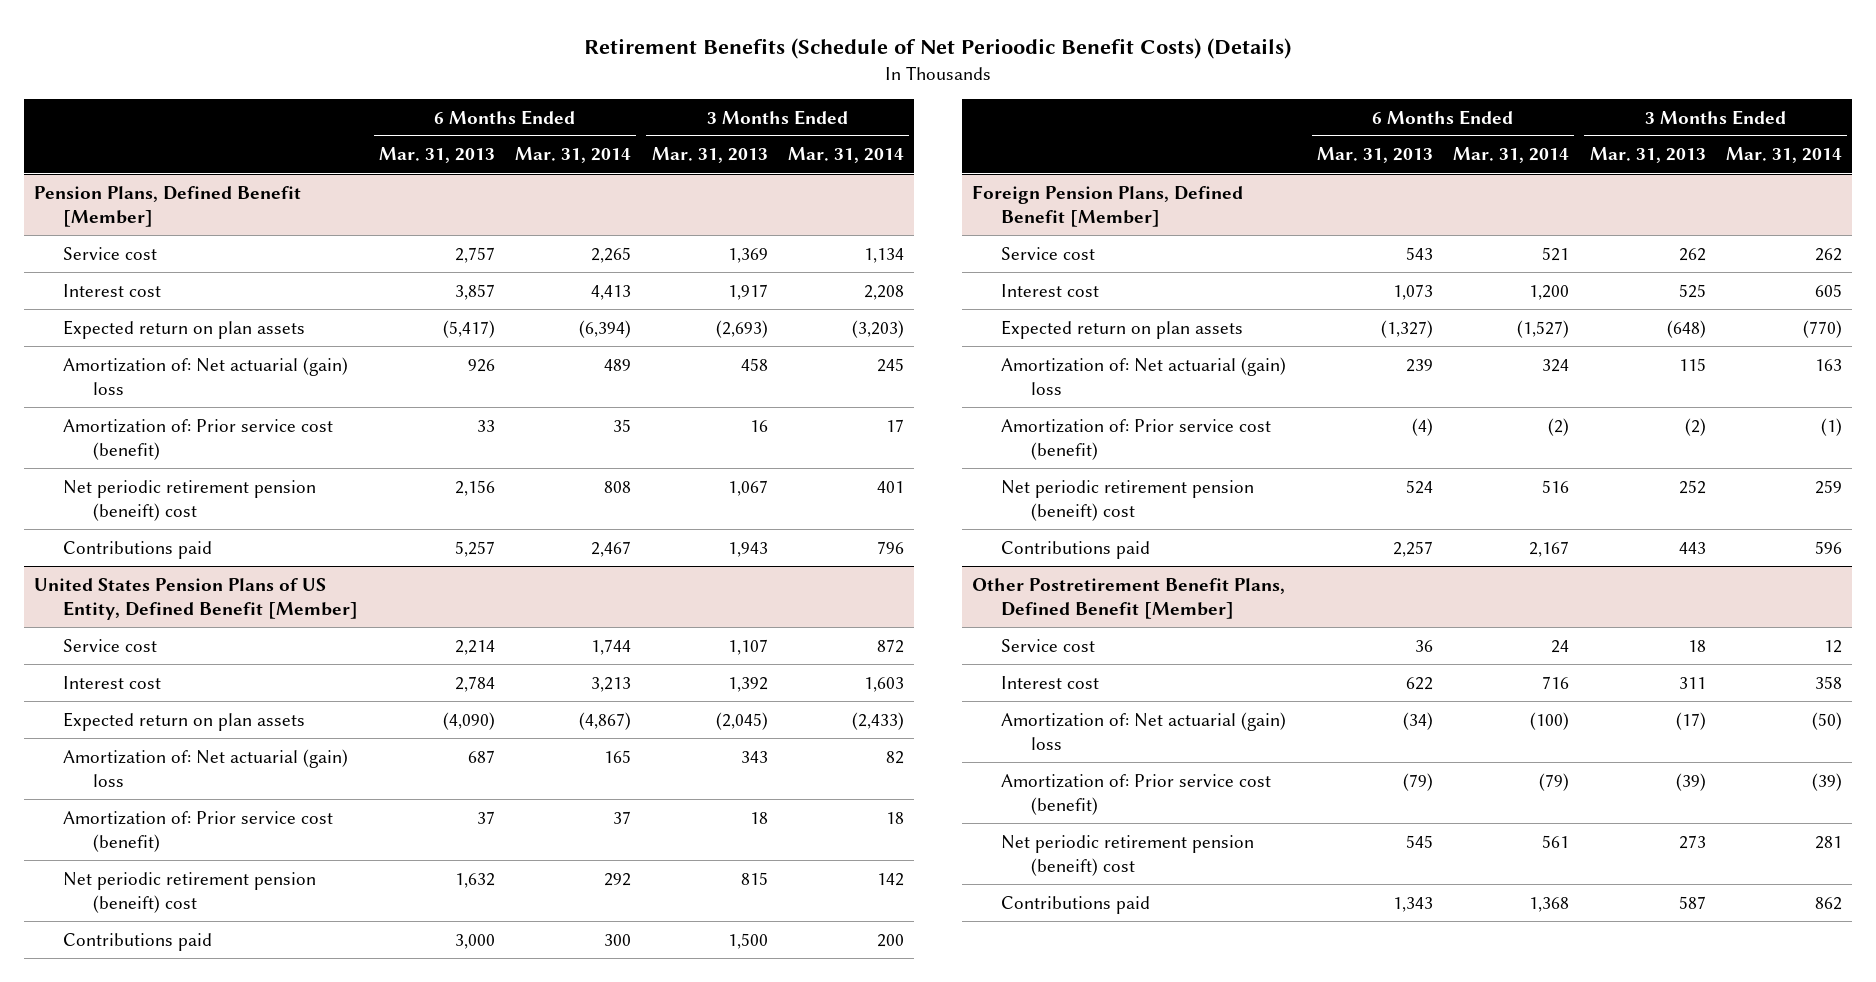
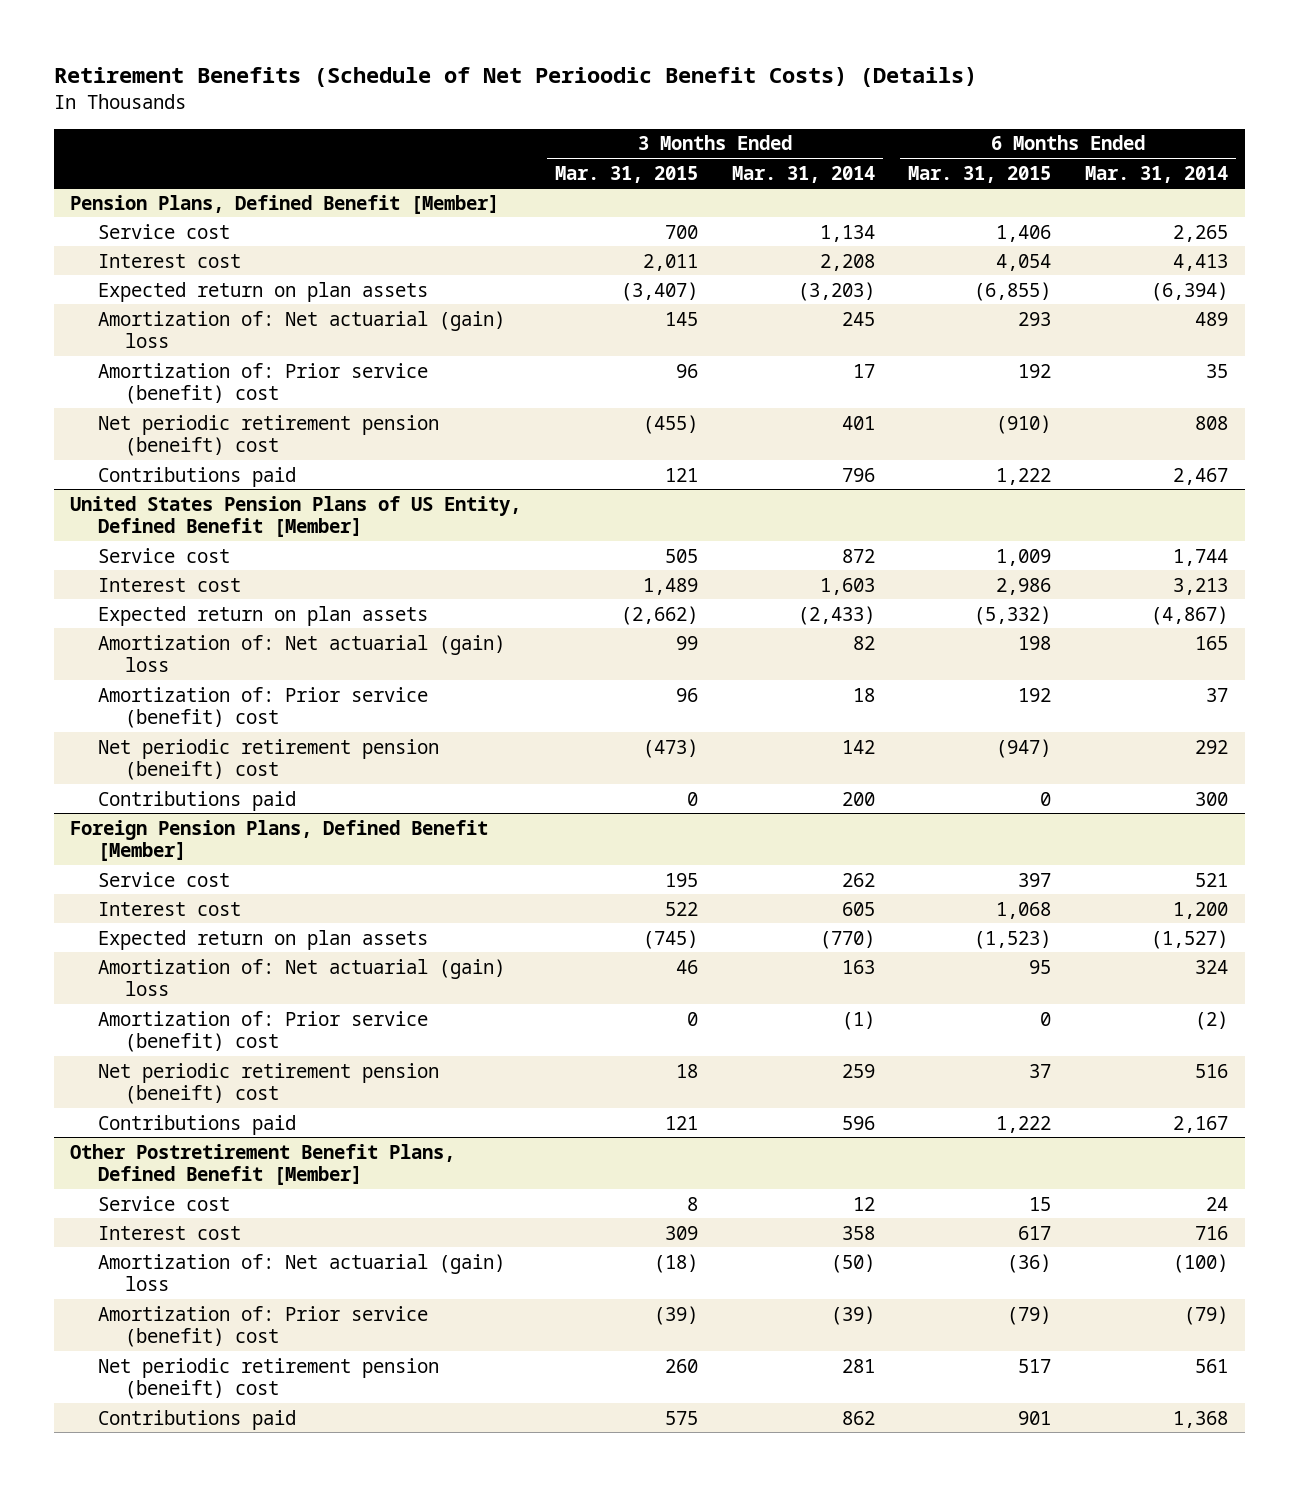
[378,147,495,164] Mar. 31, 2013 -> none
[651,147,768,164] Mar. 31, 2013 -> none
none -> [555,165,699,183] Mar. 31, 2015
none -> [908,165,1052,183] Mar. 31, 2015
[63,418,334,460] Amortization of: Prior service cost (benefit) -> [97,362,428,405] Amortization of: Prior service (benefit) cost
[63,810,334,852] Amortization of: Prior service cost (benefit) -> [97,686,428,729] Amortization of: Prior service (benefit) cost
[1001,418,1272,460] Amortization of: Prior service cost (benefit) -> [97,1010,428,1053] Amortization of: Prior service (benefit) cost
[1001,773,1272,815] Amortization of: Prior service cost (benefit) -> [97,1305,428,1348] Amortization of: Prior service (benefit) cost

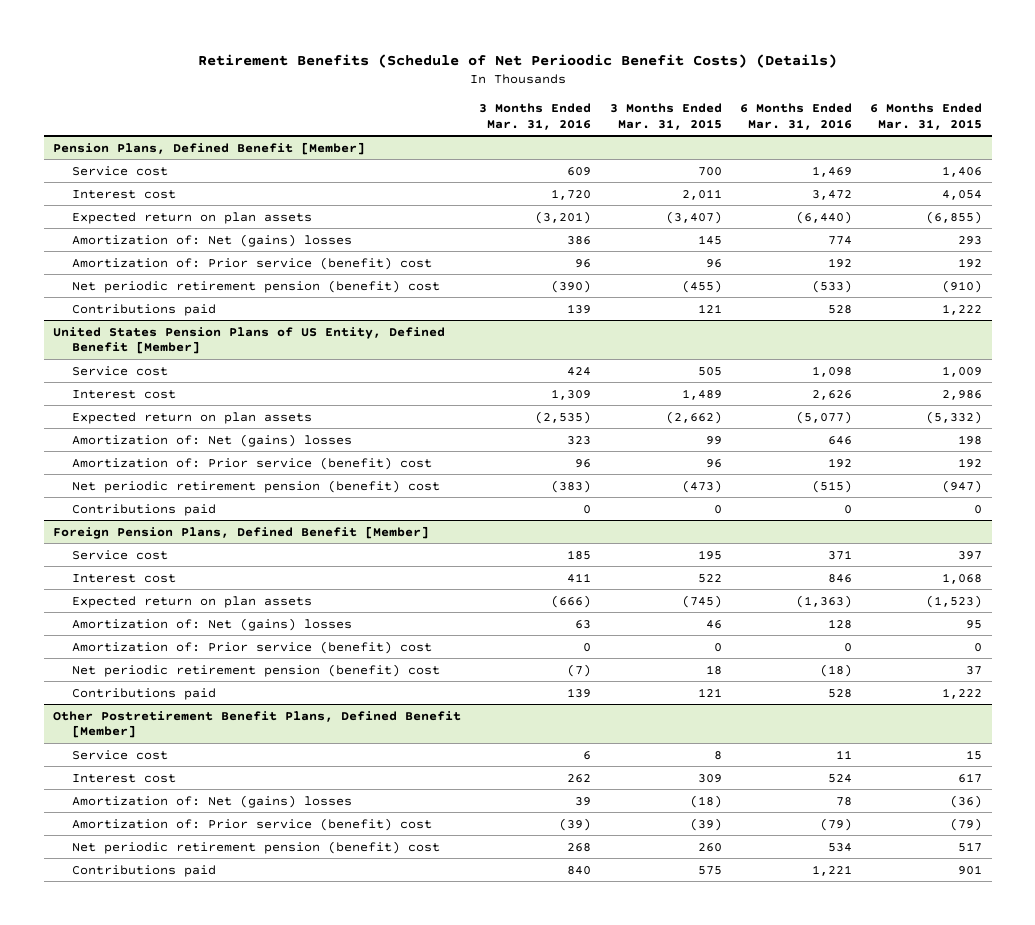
[731,165,875,183] Mar. 31, 2014 -> none
[1085,165,1229,183] Mar. 31, 2014 -> none
none -> [479,103,592,130] 3 Months Ended Mar. 31, 2016
none -> [740,103,853,130] 6 Months Ended Mar. 31, 2016
[97,310,505,349] Amortization of: Net actuarial (gain) loss -> [71,233,352,247] Amortization of: Net (gains) losses
[97,414,439,457] Net periodic retirement pension (beneift) cost -> [71,279,440,293] Net periodic retirement pension (benefit) cost
[97,634,505,673] Amortization of: Net actuarial (gain) loss -> [71,433,352,447] Amortization of: Net (gains) losses
[97,738,439,781] Net periodic retirement pension (beneift) cost -> [71,479,440,493] Net periodic retirement pension (benefit) cost
[97,958,505,997] Amortization of: Net actuarial (gain) loss -> [71,617,352,631] Amortization of: Net (gains) losses
[97,1062,439,1105] Net periodic retirement pension (beneift) cost -> [71,663,440,677] Net periodic retirement pension (benefit) cost
[97,1253,505,1292] Amortization of: Net actuarial (gain) loss -> [71,794,352,808] Amortization of: Net (gains) losses
[97,1357,439,1400] Net periodic retirement pension (beneift) cost -> [71,840,440,854] Net periodic retirement pension (benefit) cost

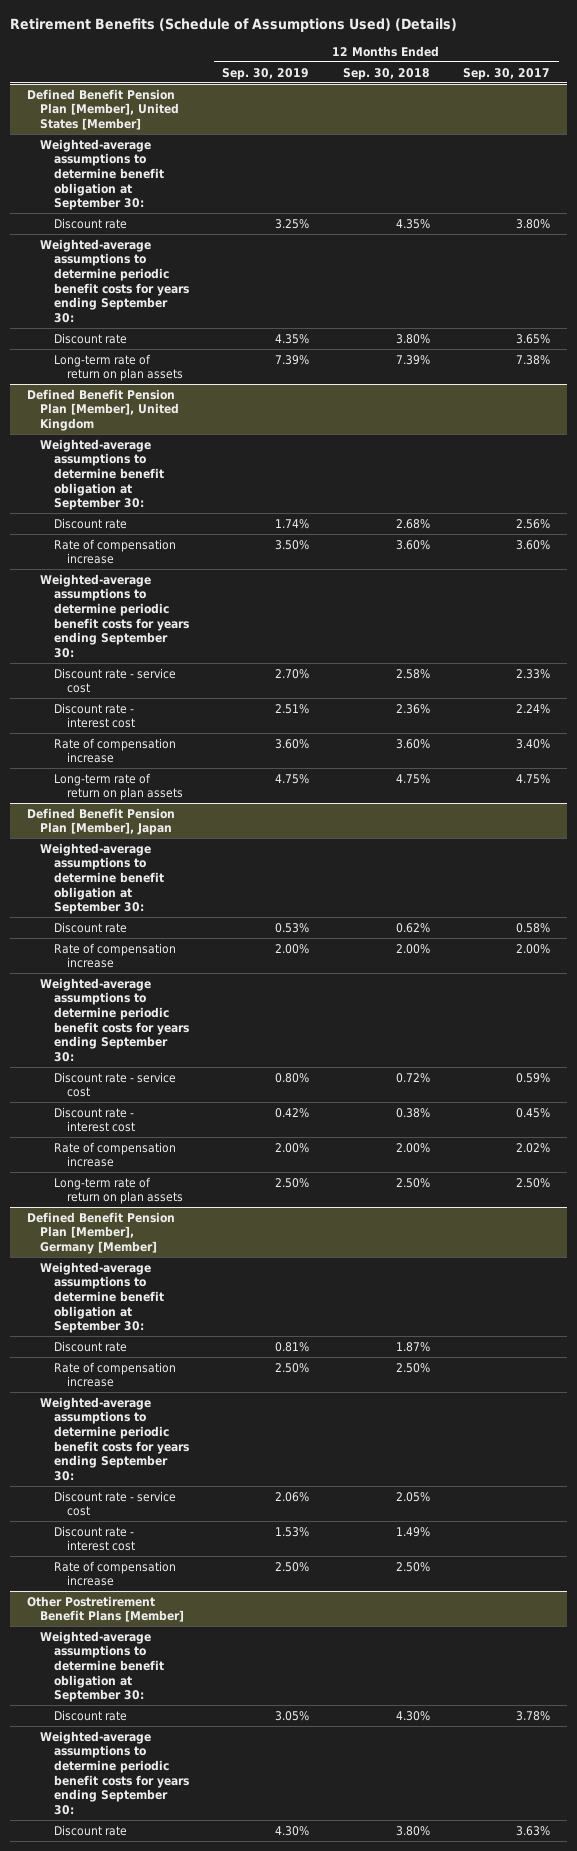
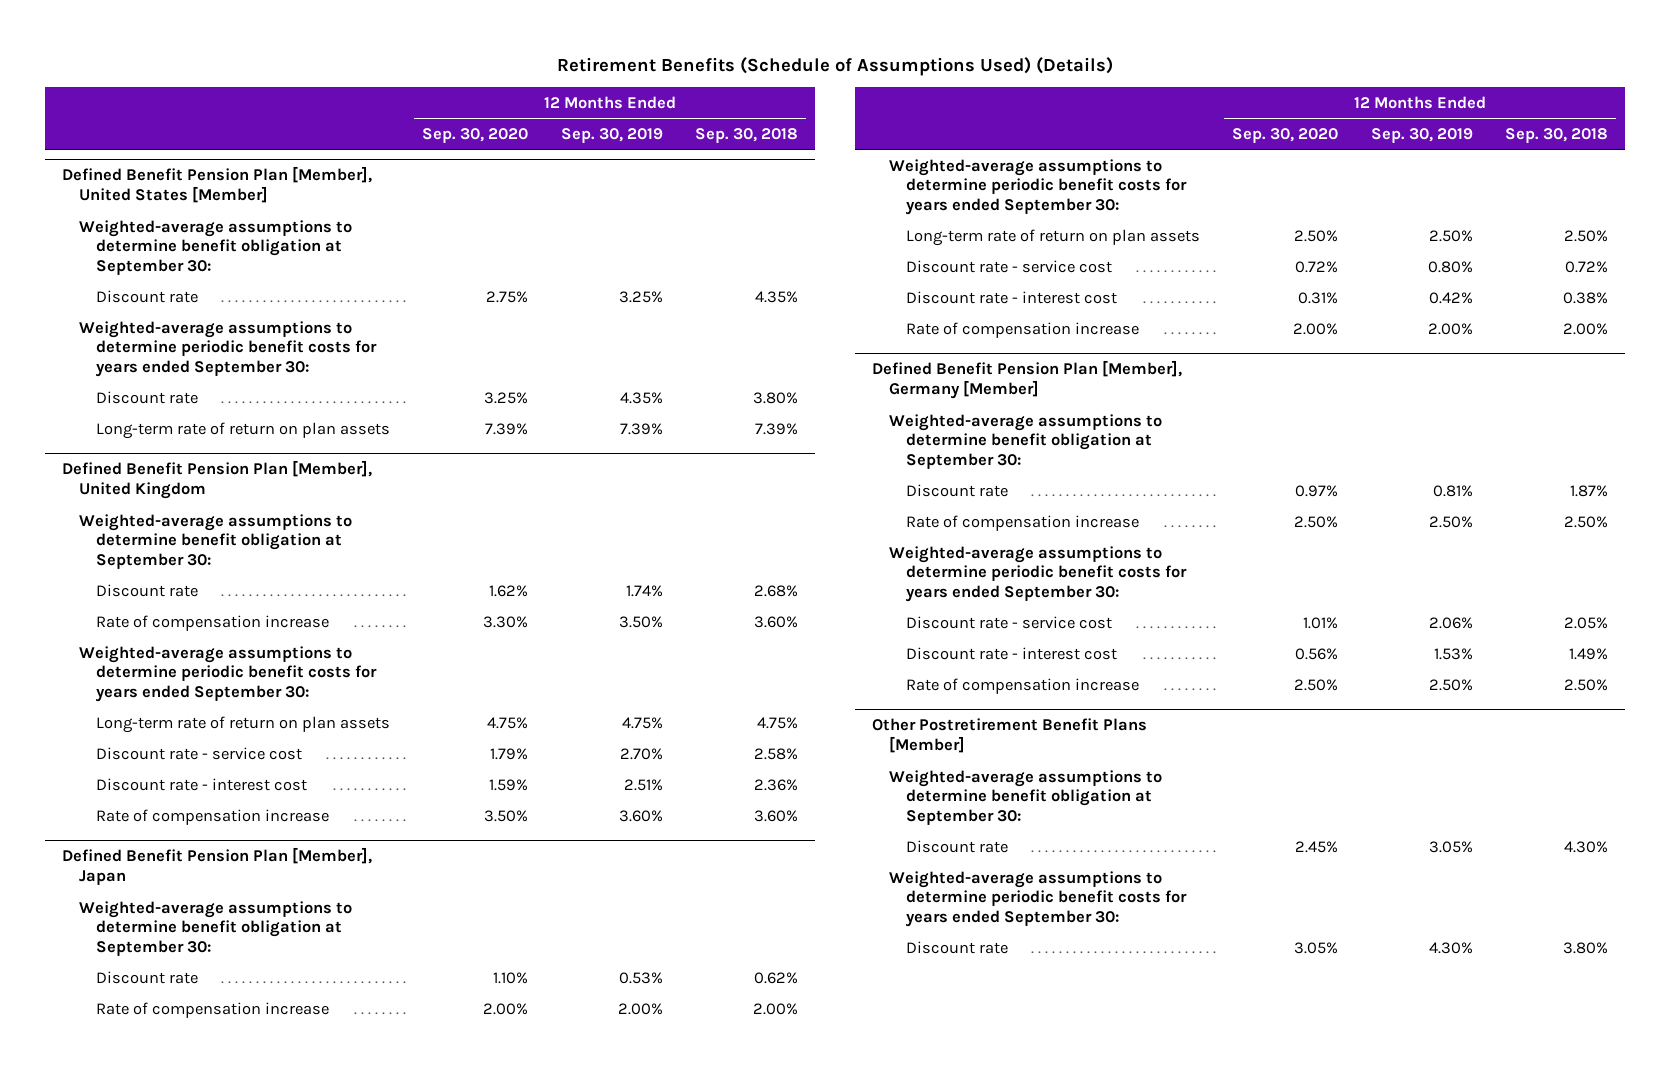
[463,67,551,80] Sep. 30, 2017 -> none
none -> [422,127,529,143] Sep. 30, 2020
[40,238,189,323] Weighted-average assumptions to determine periodic benefit costs for years ending September 30: -> [78,320,377,377] Weighted-average assumptions to determine periodic benefit costs for years ended September 30:
[40,573,189,658] Weighted-average assumptions to determine periodic benefit costs for years ending September 30: -> [78,645,377,702] Weighted-average assumptions to determine periodic benefit costs for years ended September 30:
[53,772,184,801] Long-term rate of return on plan assets -> [95,715,390,733] Long-term rate of return on plan assets
[40,977,189,1062] Weighted-average assumptions to determine periodic benefit costs for years ending September 30: -> [888,158,1187,215] Weighted-average assumptions to determine periodic benefit costs for years ended September 30:
[53,1176,184,1205] Long-term rate of return on plan assets -> [905,228,1200,246] Long-term rate of return on plan assets
[40,1396,189,1481] Weighted-average assumptions to determine periodic benefit costs for years ending September 30: -> [888,545,1187,602] Weighted-average assumptions to determine periodic benefit costs for years ended September 30:
[40,1730,189,1815] Weighted-average assumptions to determine periodic benefit costs for years ending September 30: -> [888,870,1187,927] Weighted-average assumptions to determine periodic benefit costs for years ended September 30:

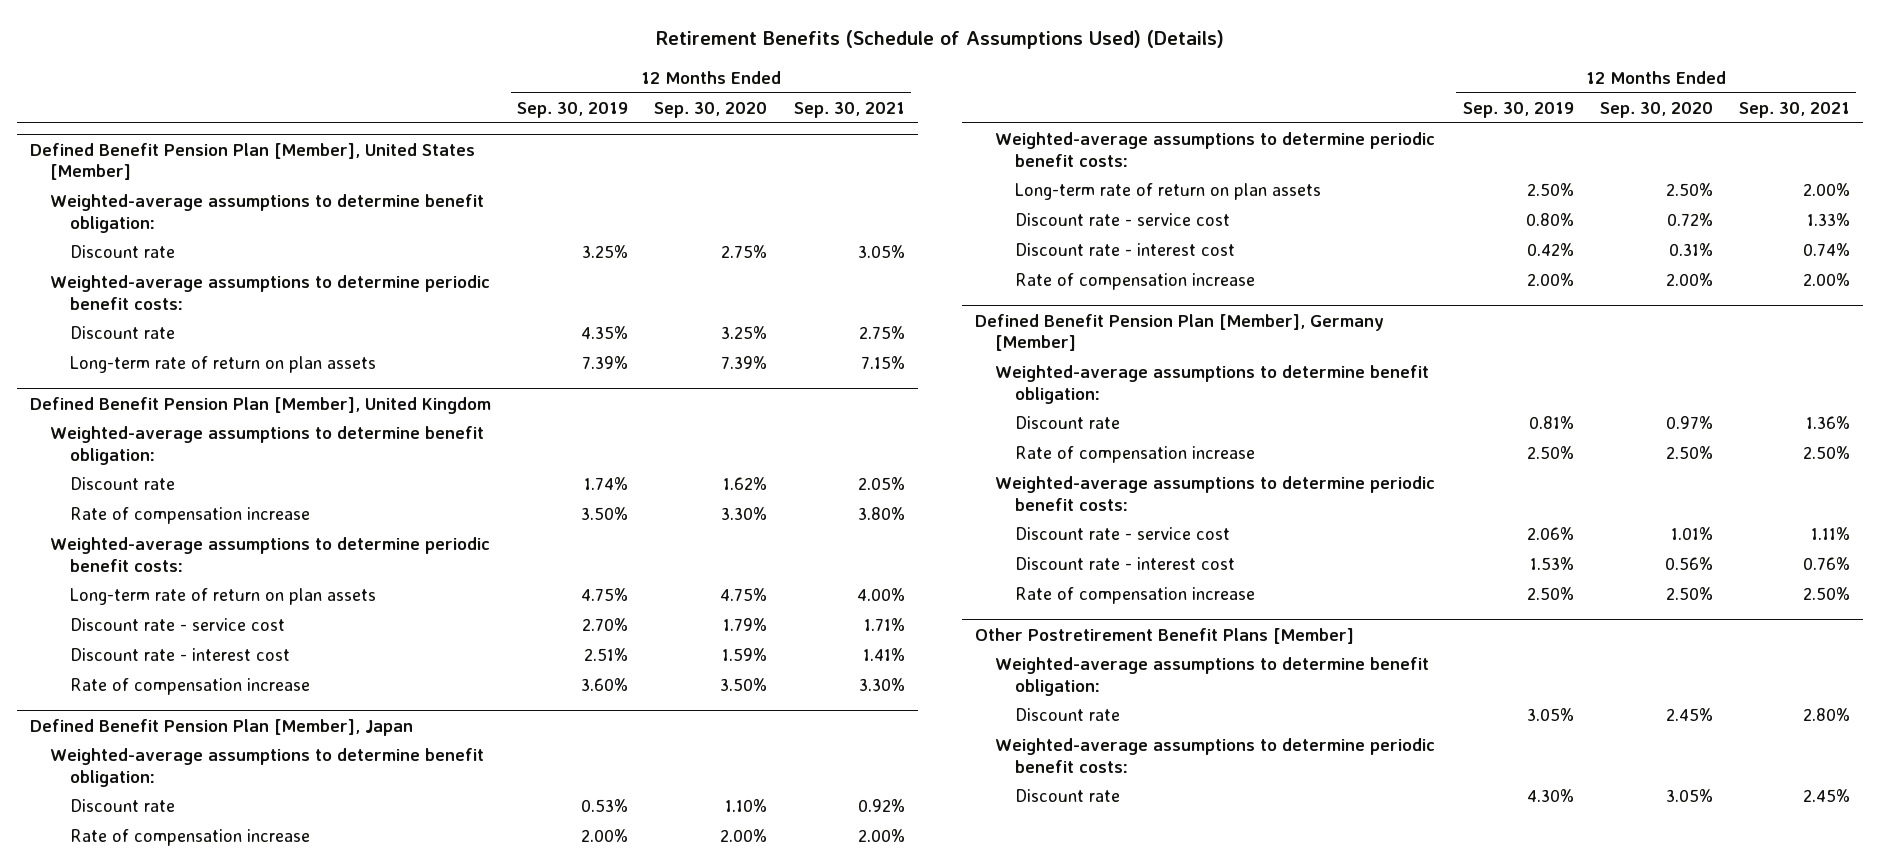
[695,127,799,143] Sep. 30, 2018 -> none
none -> [793,101,905,118] Sep. 30, 2021
[78,219,352,275] Weighted-average assumptions to determine benefit obligation at September 30: -> [50,193,485,233] Weighted-average assumptions to determine benefit obligation:
[78,320,377,377] Weighted-average assumptions to determine periodic benefit costs for years ended September 30: -> [50,274,491,310] Weighted-average assumptions to determine periodic benefit costs:
[78,513,352,569] Weighted-average assumptions to determine benefit obligation at September 30: -> [50,425,485,465] Weighted-average assumptions to determine benefit obligation:
[78,645,377,702] Weighted-average assumptions to determine periodic benefit costs for years ended September 30: -> [50,536,491,572] Weighted-average assumptions to determine periodic benefit costs:
[78,900,352,956] Weighted-average assumptions to determine benefit obligation at September 30: -> [50,747,485,787] Weighted-average assumptions to determine benefit obligation:
[888,158,1187,215] Weighted-average assumptions to determine periodic benefit costs for years ended September 30: -> [995,131,1436,167] Weighted-average assumptions to determine periodic benefit costs:
[888,413,1162,469] Weighted-average assumptions to determine benefit obligation at September 30: -> [995,364,1430,404] Weighted-average assumptions to determine benefit obligation:
[888,545,1187,602] Weighted-average assumptions to determine periodic benefit costs for years ended September 30: -> [995,475,1436,511] Weighted-average assumptions to determine periodic benefit costs:
[888,769,1162,825] Weighted-average assumptions to determine benefit obligation at September 30: -> [995,656,1430,696] Weighted-average assumptions to determine benefit obligation:
[888,870,1187,927] Weighted-average assumptions to determine periodic benefit costs for years ended September 30: -> [995,737,1436,773] Weighted-average assumptions to determine periodic benefit costs:

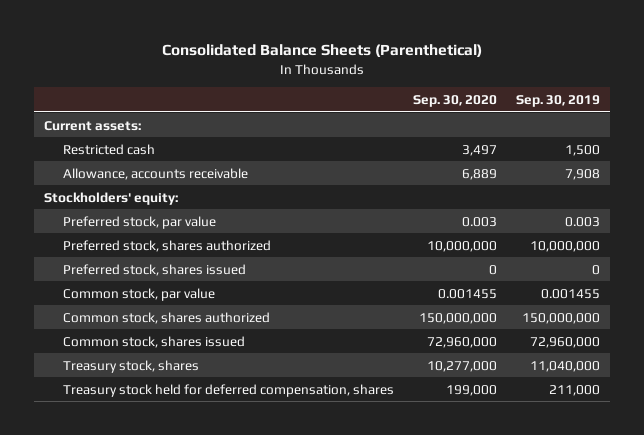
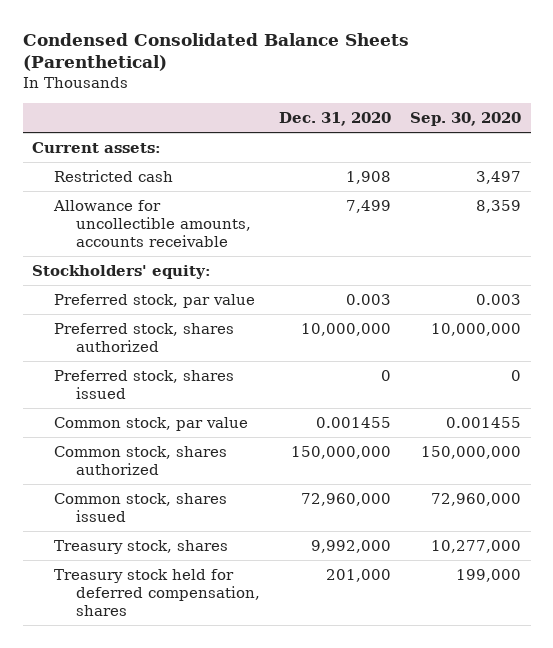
[162,44,483,58] Consolidated Balance Sheets (Parenthetical) -> [22,32,409,72] Condensed Consolidated Balance Sheets (Parenthetical)
[516,94,601,107] Sep. 30, 2019 -> none
none -> [278,112,391,127] Dec. 31, 2020
[62,167,248,180] Allowance, accounts receivable -> [53,199,251,248] Allowance for uncollectible amounts, accounts receivable
[461,168,497,180] 6,889 -> [476,199,522,213] 8,359

